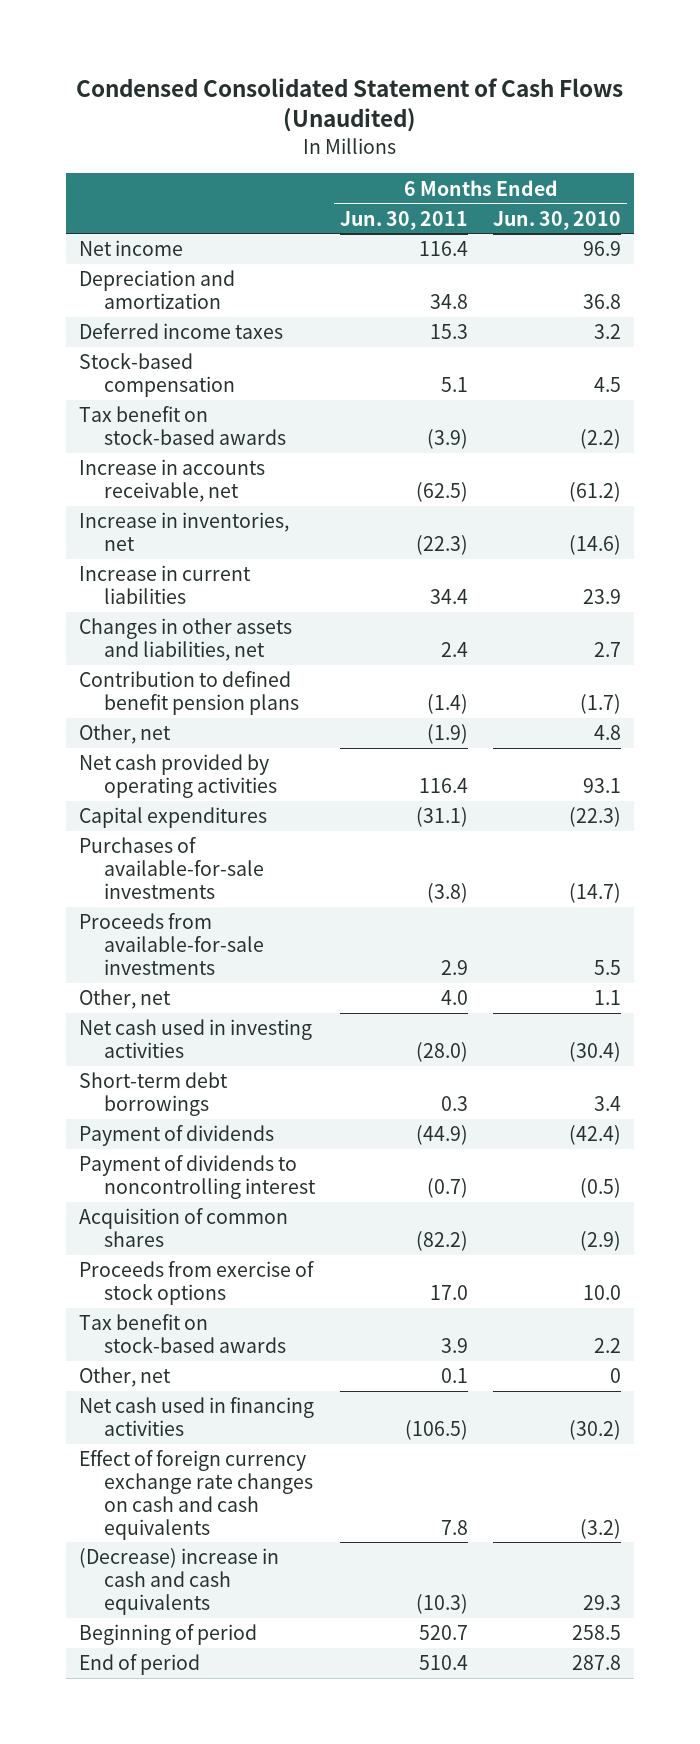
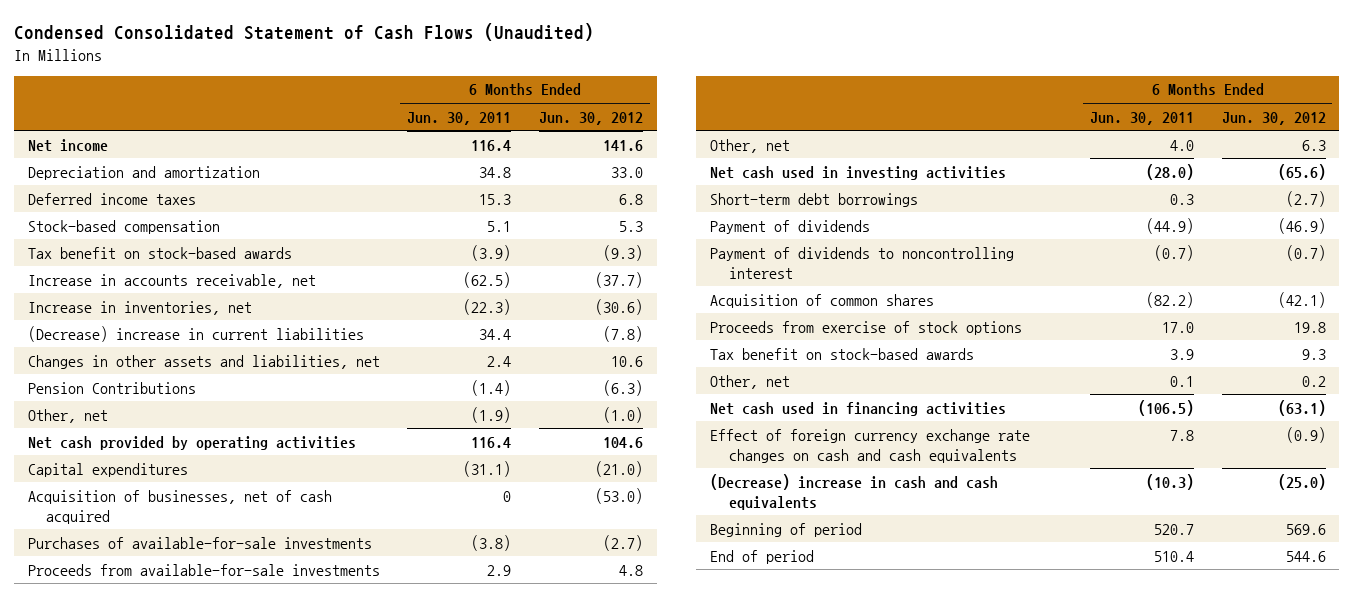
[493,210,622,230] Jun. 30, 2010 -> none
none -> [538,111,643,125] Jun. 30, 2012
[78,565,251,604] Increase in current liabilities -> [27,325,364,342] (Decrease) increase in current liabilities
[78,671,299,715] Contribution to defined benefit pension plans -> [27,381,196,394] Pension Contributions
none -> [27,489,332,524] Acquisition of businesses, net of cash acquired

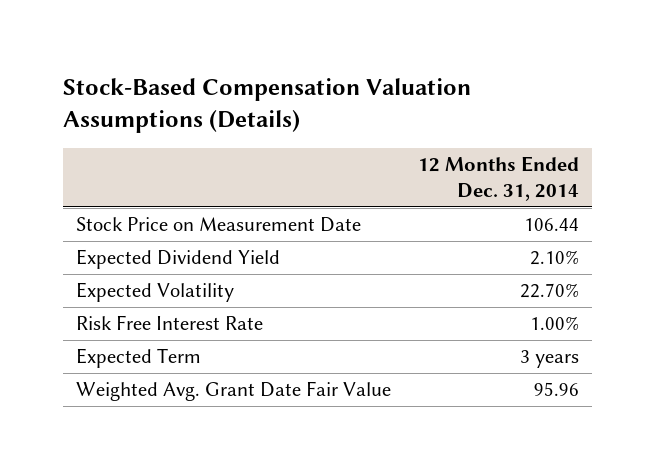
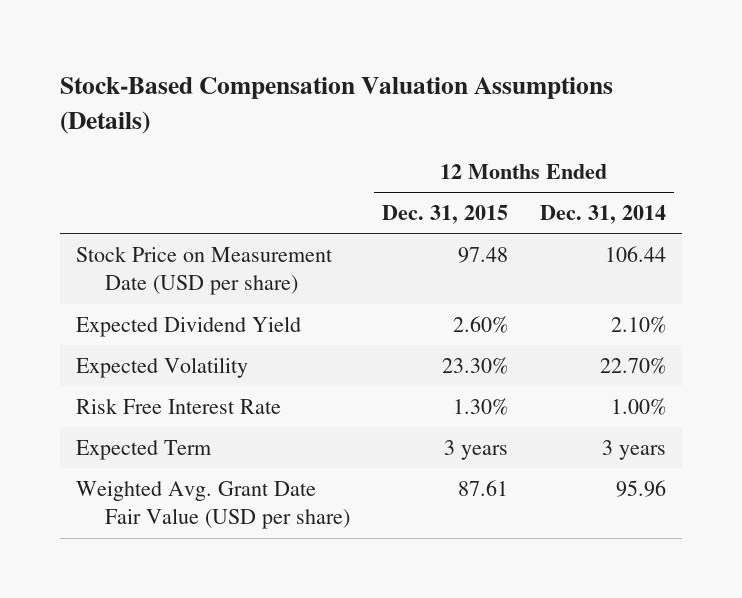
none -> [381,205,508,225] Dec. 31, 2015
[76,217,362,233] Stock Price on Measurement Date -> [76,245,334,296] Stock Price on Measurement Date (USD per share)
[76,381,392,402] Weighted Avg. Grant Date Fair Value -> [76,480,350,530] Weighted Avg. Grant Date Fair Value (USD per share)

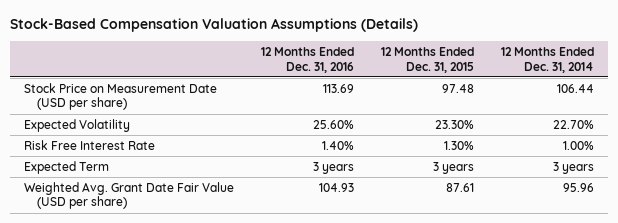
none -> [261,47,355,73] 12 Months Ended Dec. 31, 2016
[76,315,302,337] Expected Dividend Yield -> none

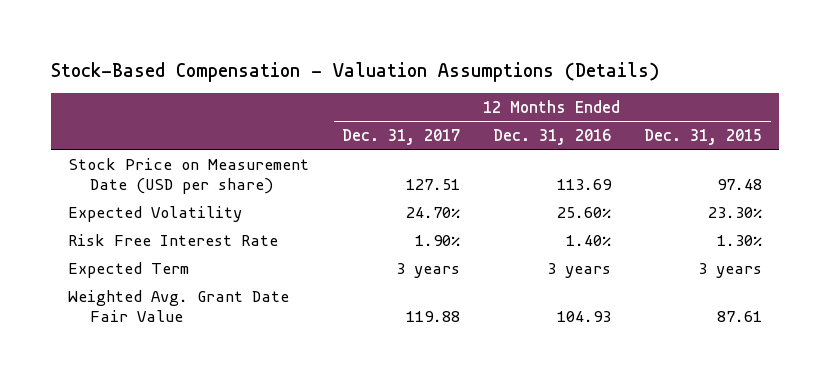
[10,18,419,33] Stock-Based Compensation Valuation Assumptions (Details) -> [51,61,660,82] Stock-Based Compensation - Valuation Assumptions (Details)
[501,47,595,73] 12 Months Ended Dec. 31, 2014 -> none
none -> [341,128,460,145] Dec. 31, 2017
[23,182,234,210] Weighted Avg. Grant Date Fair Value (USD per share) -> [67,289,289,323] Weighted Avg. Grant Date Fair Value

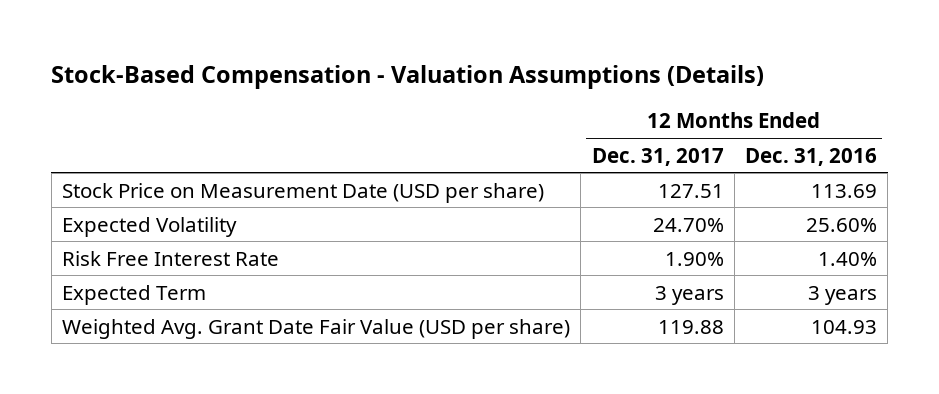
[644,128,763,145] Dec. 31, 2015 -> none
[67,289,289,323] Weighted Avg. Grant Date Fair Value -> [62,318,571,339] Weighted Avg. Grant Date Fair Value (USD per share)

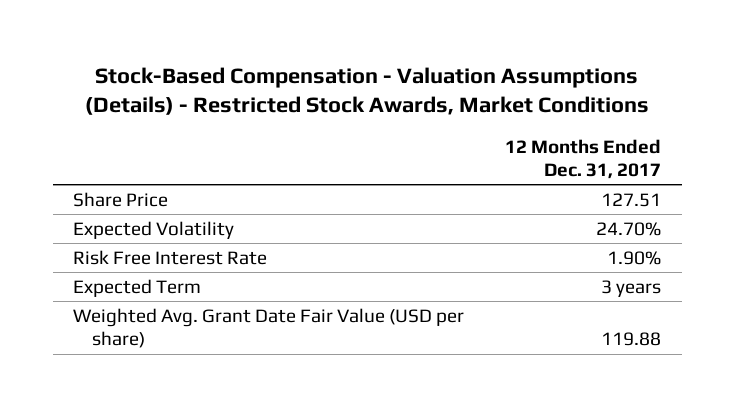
[51,65,765,90] Stock-Based Compensation - Valuation Assumptions (Details) -> [85,66,650,116] Stock-Based Compensation - Valuation Assumptions (Details) - Restricted Stock Awards, Market Conditions
[745,147,878,166] Dec. 31, 2016 -> none
[62,182,545,203] Stock Price on Measurement Date (USD per share) -> [73,191,169,207] Share Price

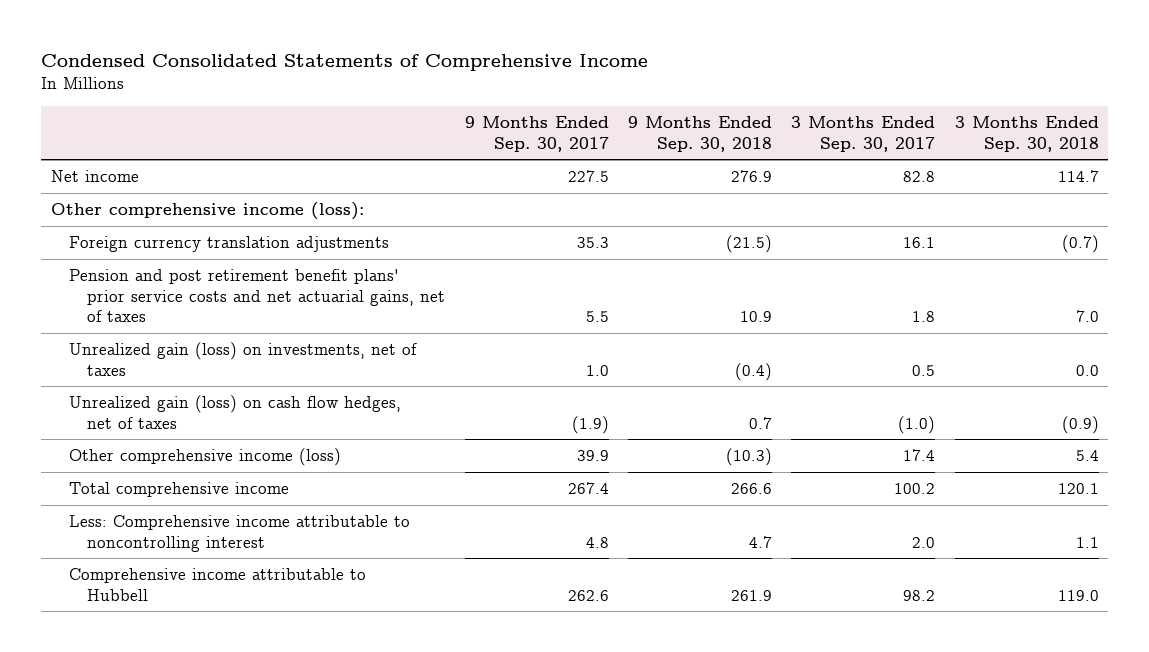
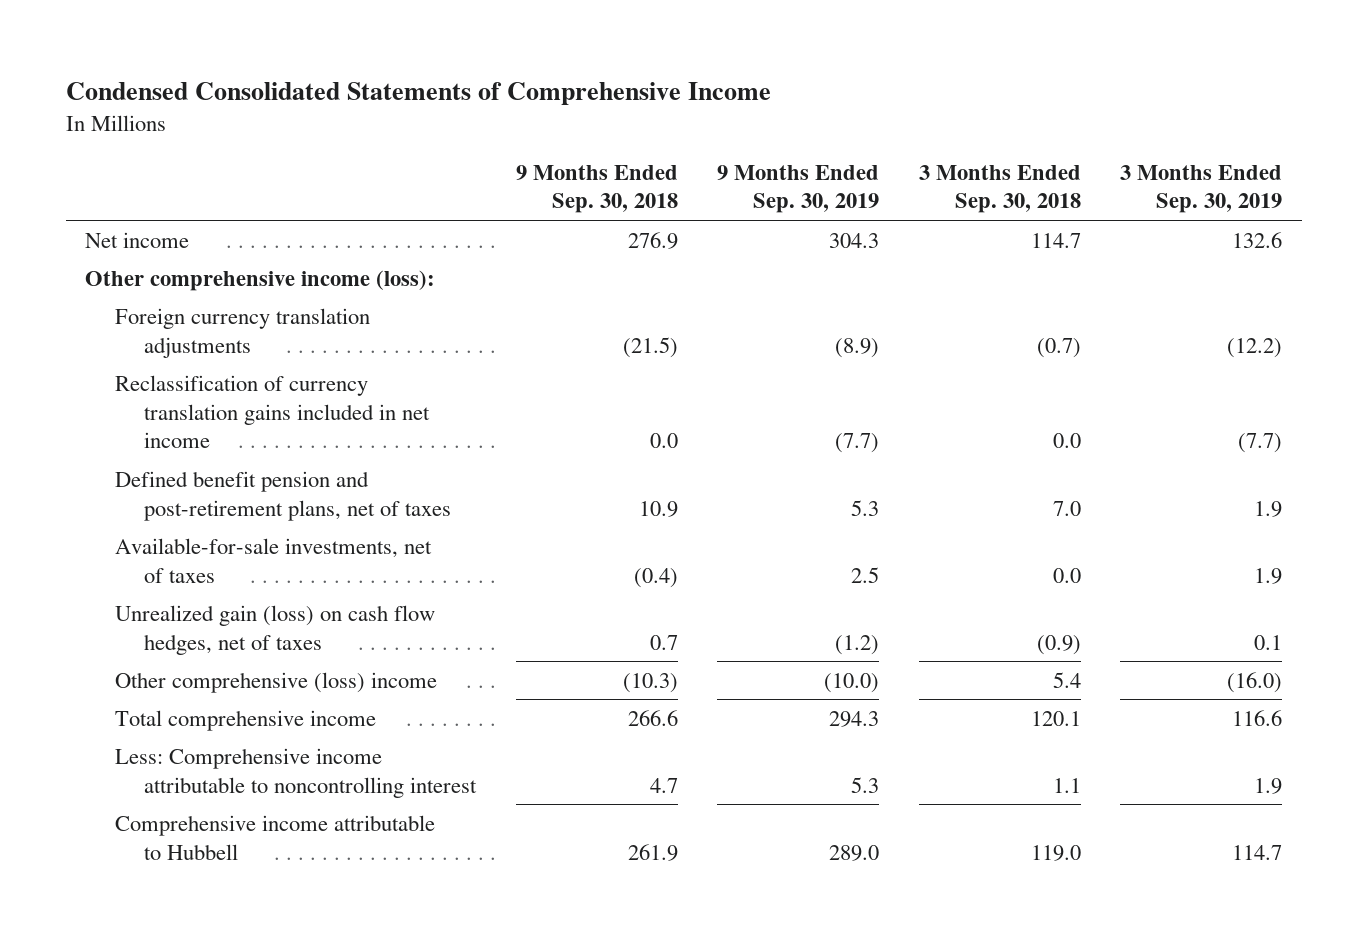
[464,115,609,152] 9 Months Ended Sep. 30, 2017 -> none
[791,115,936,152] 3 Months Ended Sep. 30, 2017 -> none
none -> [717,164,880,214] 9 Months Ended Sep. 30, 2019
none -> [1120,164,1283,214] 3 Months Ended Sep. 30, 2019
none -> [114,374,430,449] Reclassification of currency translation gains included in net income
[68,269,446,323] Pension and post retirement benefit plans' prior service costs and net actuarial gains, net of taxes -> [114,470,451,521] Defined benefit pension and post-retirement plans, net of taxes
[68,342,417,376] Unrealized gain (loss) on investments, net of taxes -> [114,537,432,583] Available-for-sale investments, net of taxes
[68,448,341,467] Other comprehensive income (loss) -> [114,671,437,693] Other comprehensive (loss) income

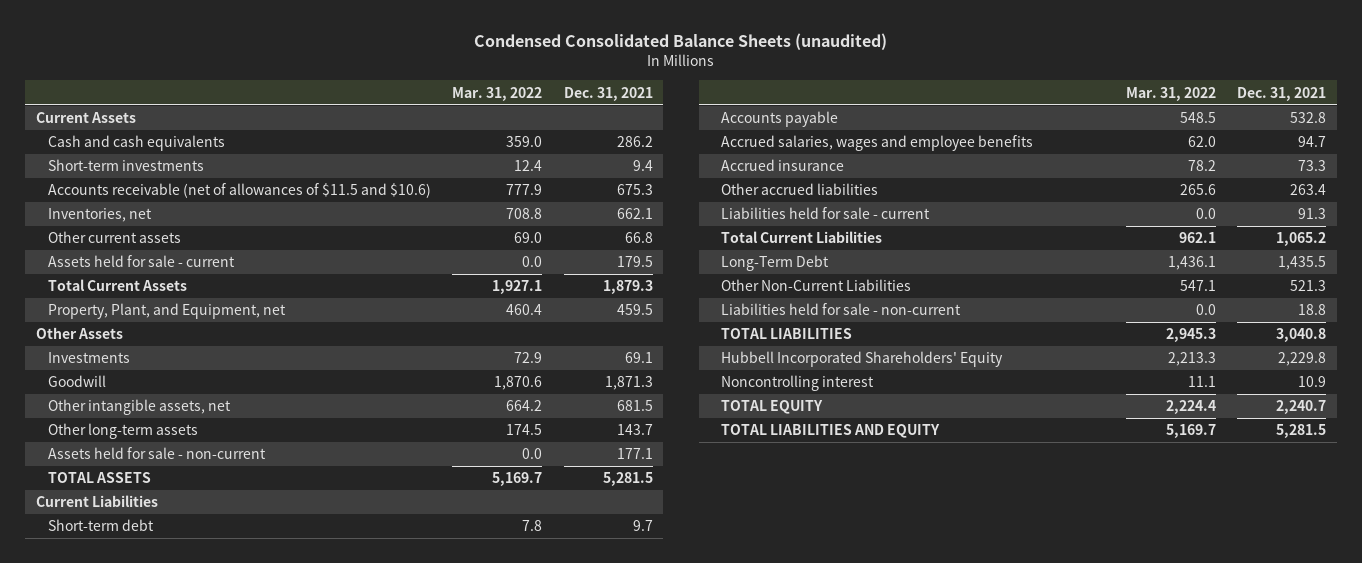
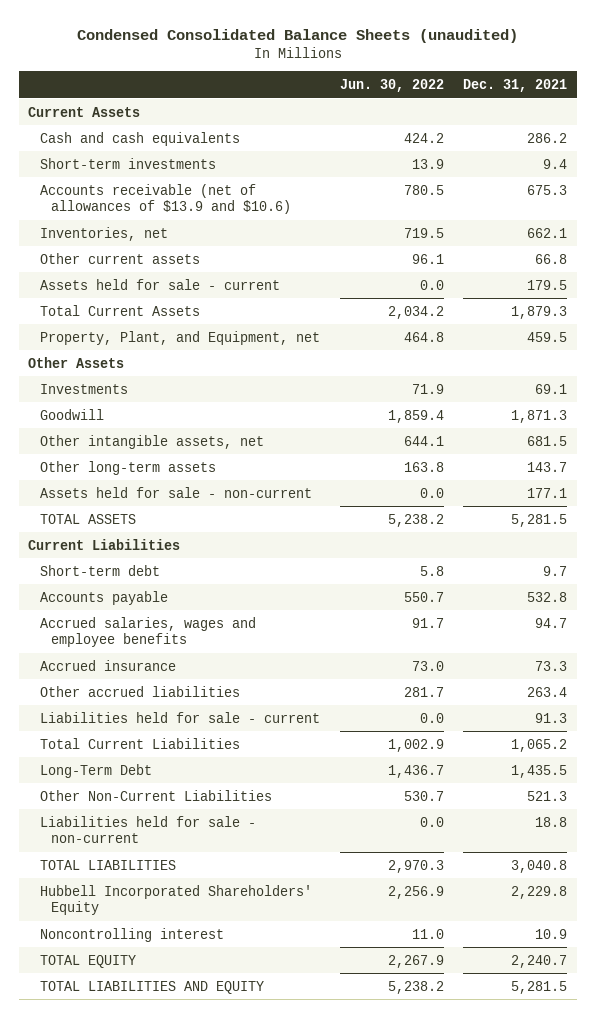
[452,86,543,101] Mar. 31, 2022 -> none
none -> [339,79,444,93] Jun. 30, 2022
[47,183,431,199] Accounts receivable (net of allowances of $11.5 and $10.6) -> [39,183,292,214] Accounts receivable (net of allowances of $13.9 and $10.6)

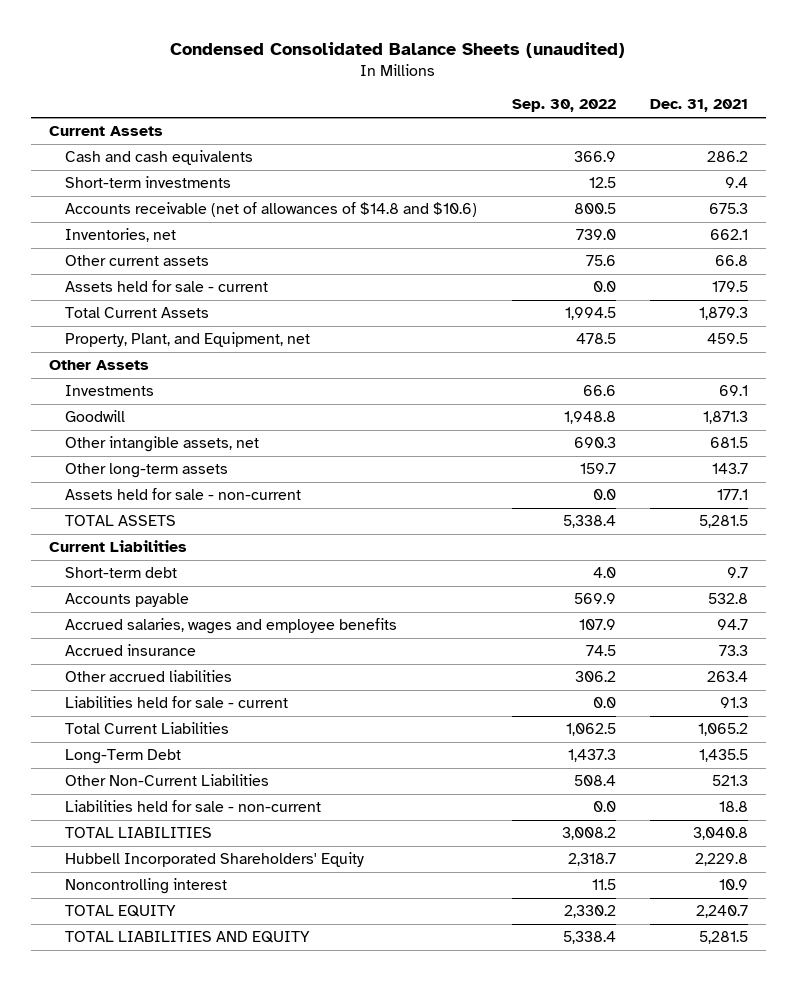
[339,79,444,93] Jun. 30, 2022 -> none
none -> [511,99,616,113] Sep. 30, 2022
[39,183,292,214] Accounts receivable (net of allowances of $13.9 and $10.6) -> [65,202,478,218] Accounts receivable (net of allowances of $14.8 and $10.6)

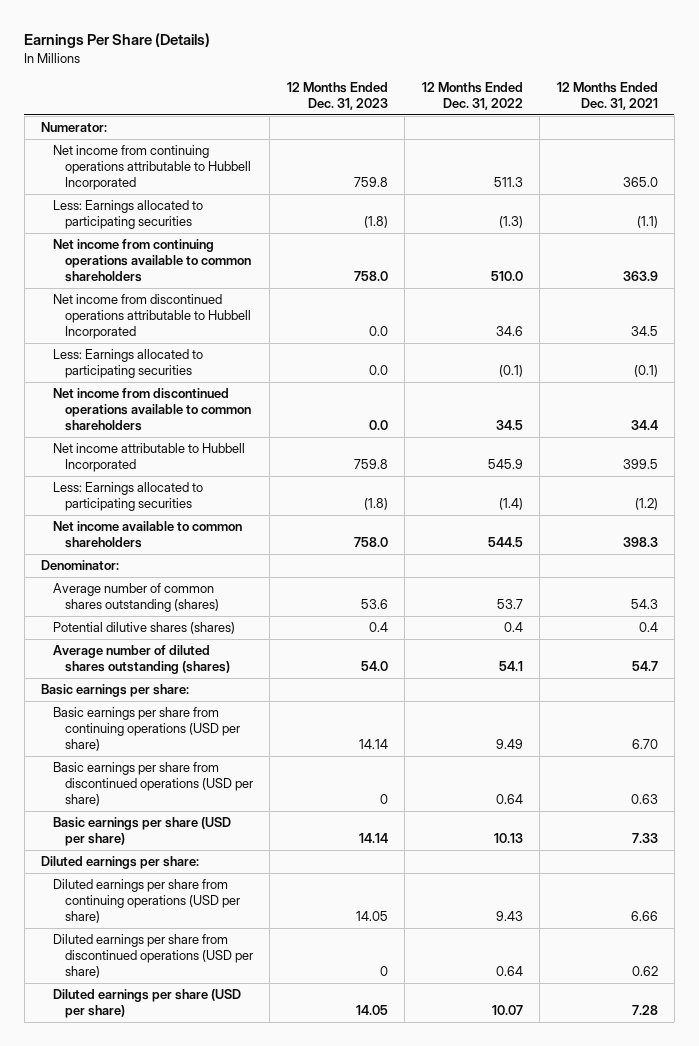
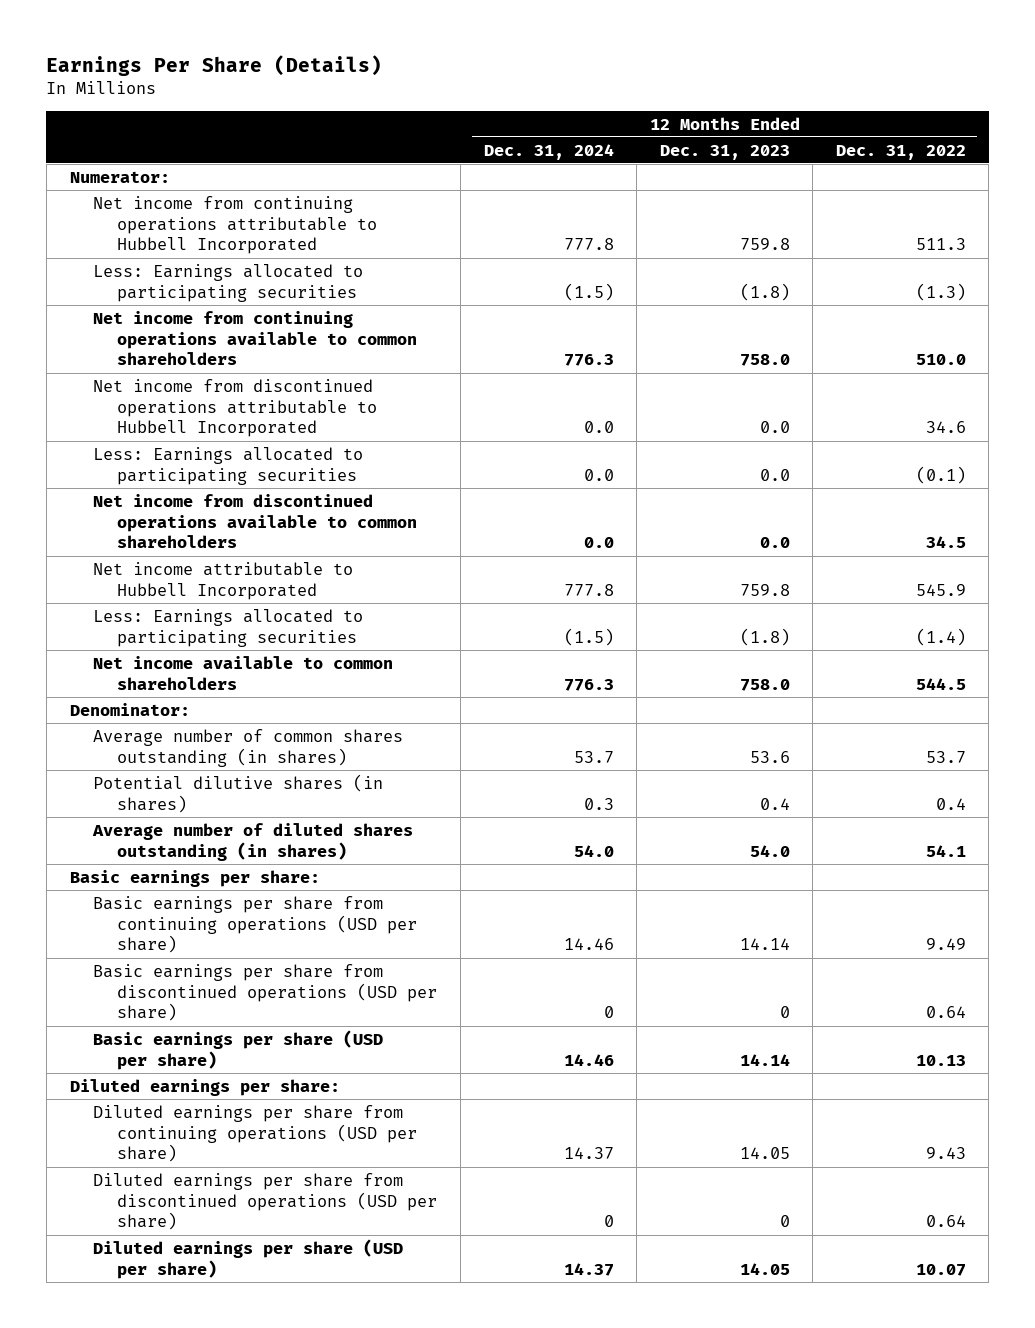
[556,82,658,110] 12 Months Ended Dec. 31, 2021 -> none
none -> [483,143,614,160] Dec. 31, 2024
[53,583,220,613] Average number of common shares outstanding (shares) -> [93,728,404,767] Average number of common shares outstanding (in shares)
[53,622,236,635] Potential dilutive shares (shares) -> [93,773,384,813] Potential dilutive shares (in shares)
[53,645,231,675] Average number of diluted shares outstanding (shares) -> [92,822,414,861] Average number of diluted shares outstanding (in shares)

